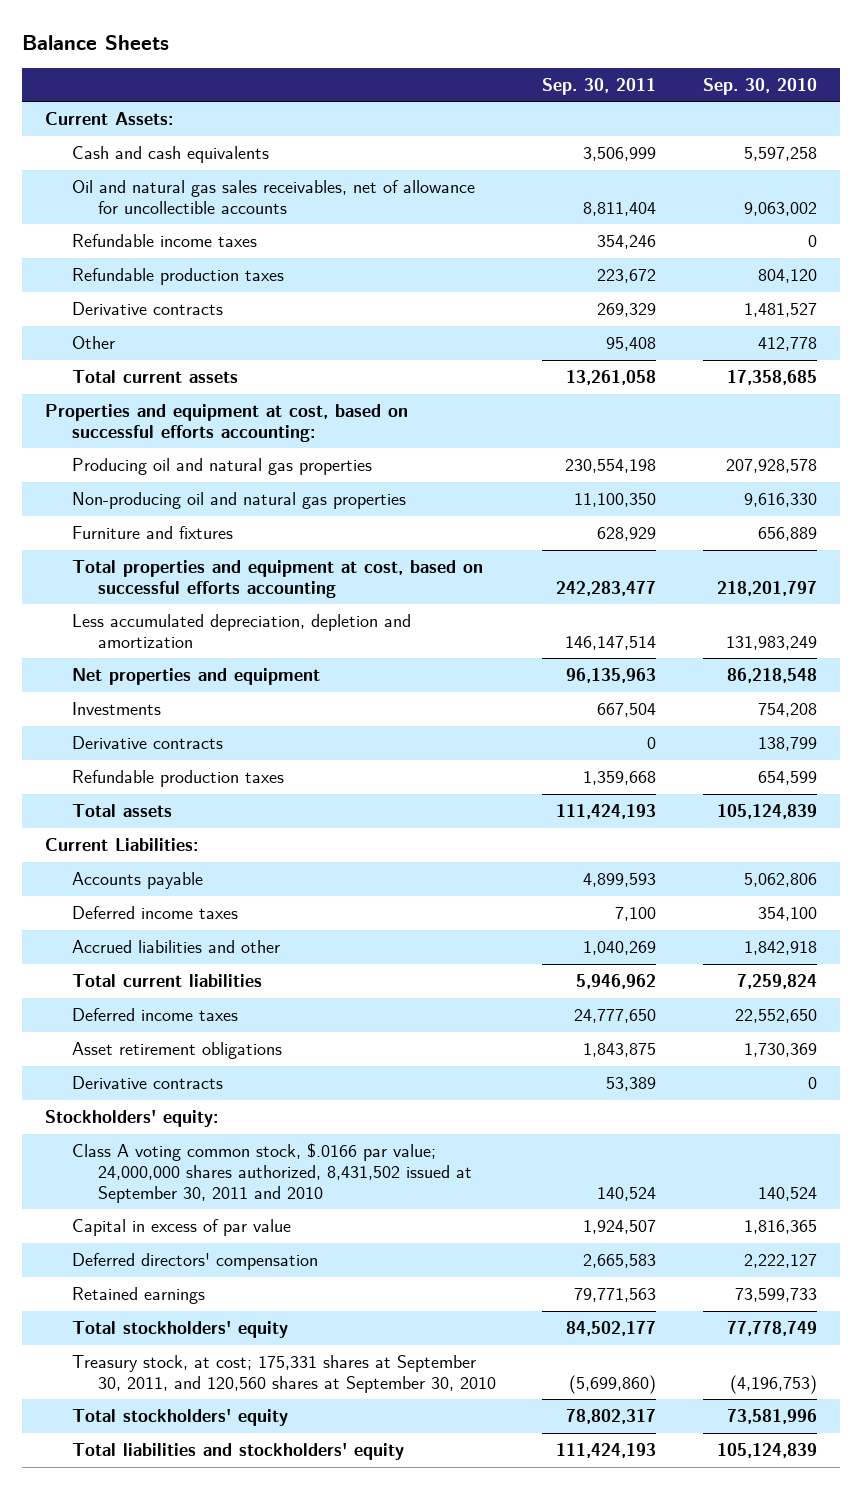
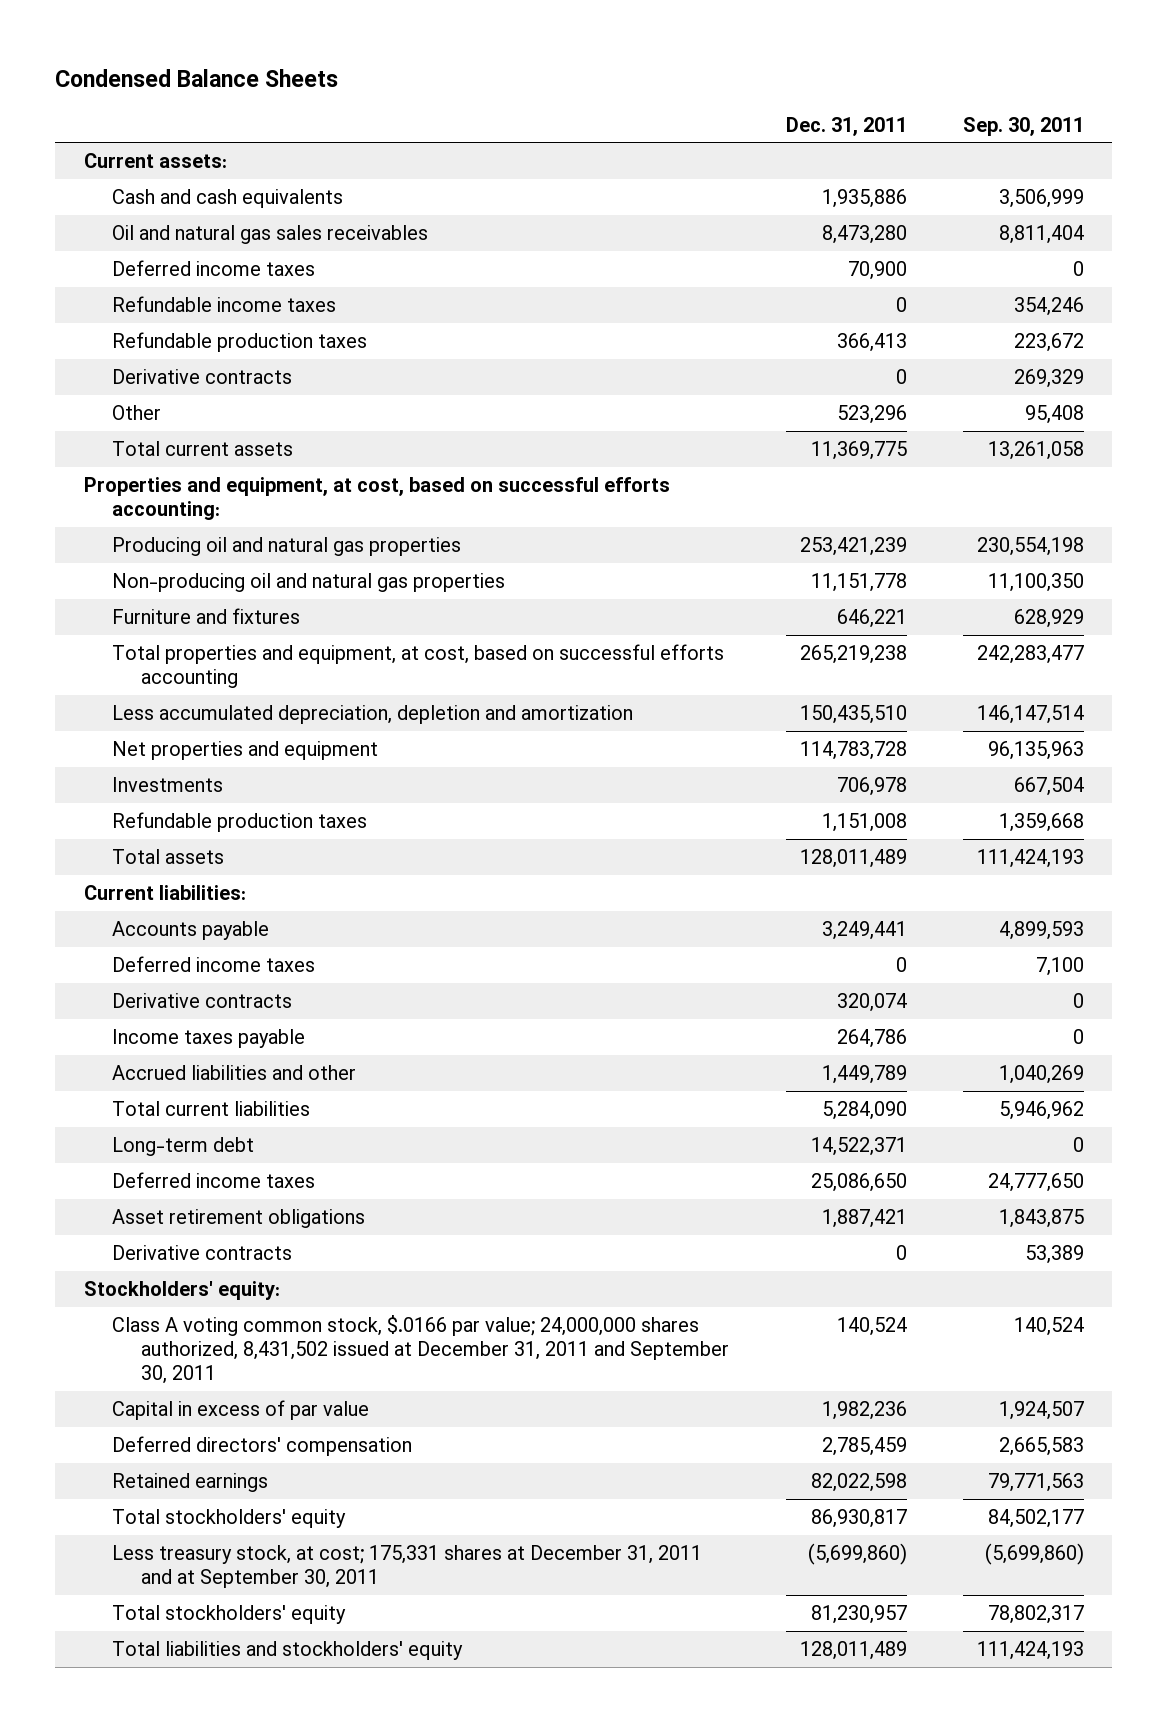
[21,34,169,50] Balance Sheets -> [55,68,339,87] Condensed Balance Sheets
[702,77,817,95] Sep. 30, 2010 -> none
none -> [785,116,907,136] Dec. 31, 2011
[45,112,174,126] Current Assets: -> [83,152,227,168] Current assets:
[71,180,475,214] Oil and natural gas sales receivables, net of allowance for uncollectible accounts -> [112,224,429,244] Oil and natural gas sales receivables
none -> [112,259,316,276] Deferred income taxes
[45,404,409,442] Properties and equipment at cost, based on successful efforts accounting: -> [83,476,670,521] Properties and equipment, at cost, based on successful efforts accounting:
[71,560,483,598] Total properties and equipment at cost, based on successful efforts accounting -> [112,643,725,689] Total properties and equipment, at cost, based on successful efforts accounting
[45,838,199,852] Current Liabilities: -> [83,884,246,900] Current liabilities:
[71,736,223,750] Derivative contracts -> [112,992,293,1008] Derivative contracts
none -> [112,1028,306,1048] Income taxes payable
none -> [112,1136,255,1156] Long-term debt
[71,1143,472,1203] Class A voting common stock, $.0166 par value; 24,000,000 shares authorized, 8,431,502 issued at September 30, 2011 and 2010 -> [112,1314,730,1385] Class A voting common stock, $.0166 par value; 24,000,000 shares authorized, 8,431,502 issued at December 31, 2011 and September 30, 2011
[71,1355,496,1393] Treasury stock, at cost; 175,331 shares at September 30, 2011, and 120,560 shares at September 30, 2010 -> [112,1544,703,1589] Less treasury stock, at cost; 175,331 shares at December 31, 2011 and at September 30, 2011

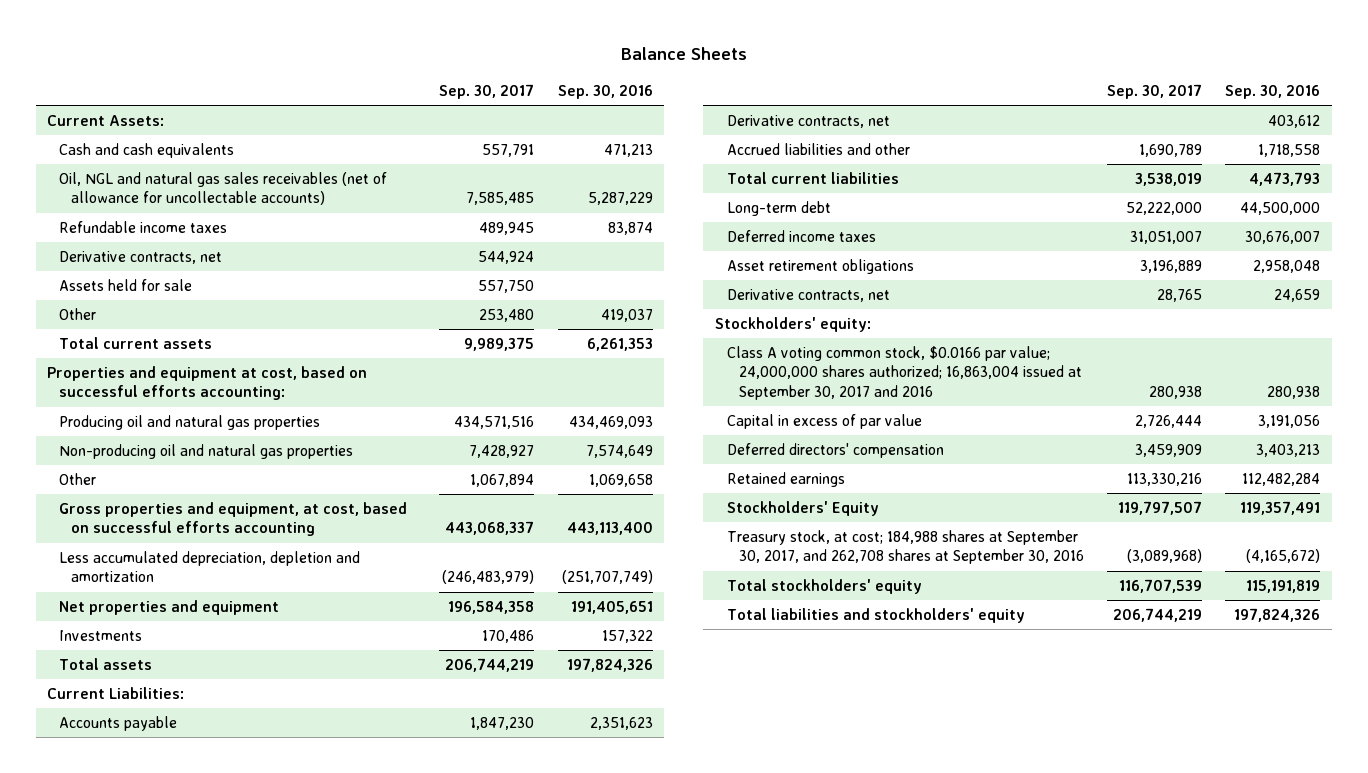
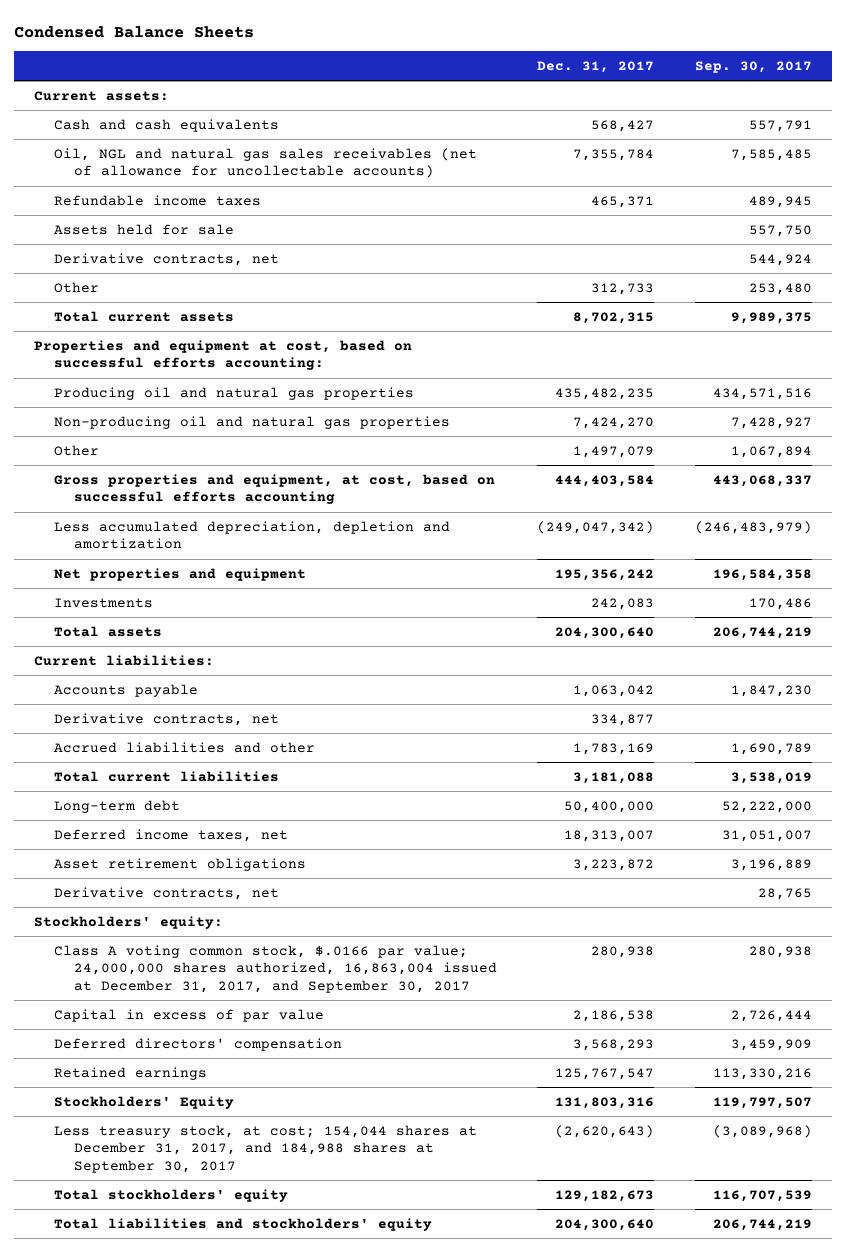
[620,47,747,61] Balance Sheets -> [13,25,254,38] Condensed Balance Sheets
[557,84,653,99] Sep. 30, 2016 -> none
none -> [537,60,655,73] Dec. 31, 2017
[47,115,165,127] Current Assets: -> [34,90,170,101] Current assets:
[59,251,223,265] Derivative contracts, net -> [54,252,280,266] Derivative contracts, net
[47,687,185,700] Current Liabilities: -> [34,654,215,666] Current liabilities:
[726,230,876,243] Deferred income taxes -> [54,828,289,842] Deferred income taxes, net
[726,346,1082,400] Class A voting common stock, $0.0166 par value; 24,000,000 shares authorized; 16,863,004 issued at September 30, 2017 and 2016 -> [54,944,498,994] Class A voting common stock, $.0166 par value; 24,000,000 shares authorized, 16,863,004 issued at December 31, 2017, and September 30, 2017
[726,530,1084,565] Treasury stock, at cost; 184,988 shares at September 30, 2017, and 262,708 shares at September 30, 2016 -> [54,1124,478,1174] Less treasury stock, at cost; 154,044 shares at December 31, 2017, and 184,988 shares at September 30, 2017

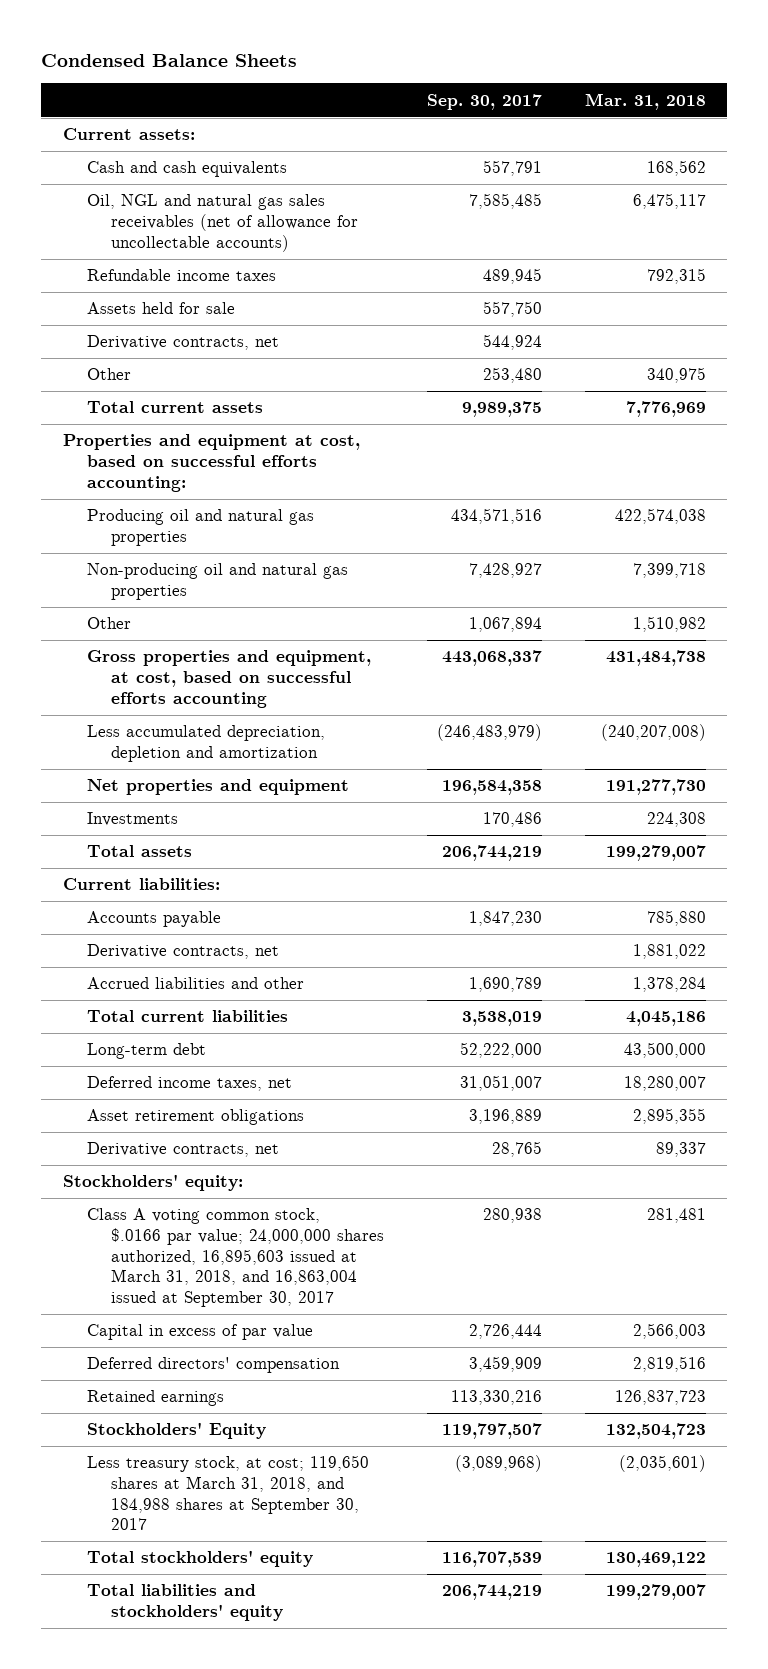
[537,60,655,73] Dec. 31, 2017 -> none
none -> [584,92,706,110] Mar. 31, 2018
[54,944,498,994] Class A voting common stock, $.0166 par value; 24,000,000 shares authorized, 16,863,004 issued at December 31, 2017, and September 30, 2017 -> [87,1208,385,1307] Class A voting common stock, $.0166 par value; 24,000,000 shares authorized, 16,895,603 issued at March 31, 2018, and 16,863,004 issued at September 30, 2017
[54,1124,478,1174] Less treasury stock, at cost; 154,044 shares at December 31, 2017, and 184,988 shares at September 30, 2017 -> [87,1455,370,1531] Less treasury stock, at cost; 119,650 shares at March 31, 2018, and 184,988 shares at September 30, 2017

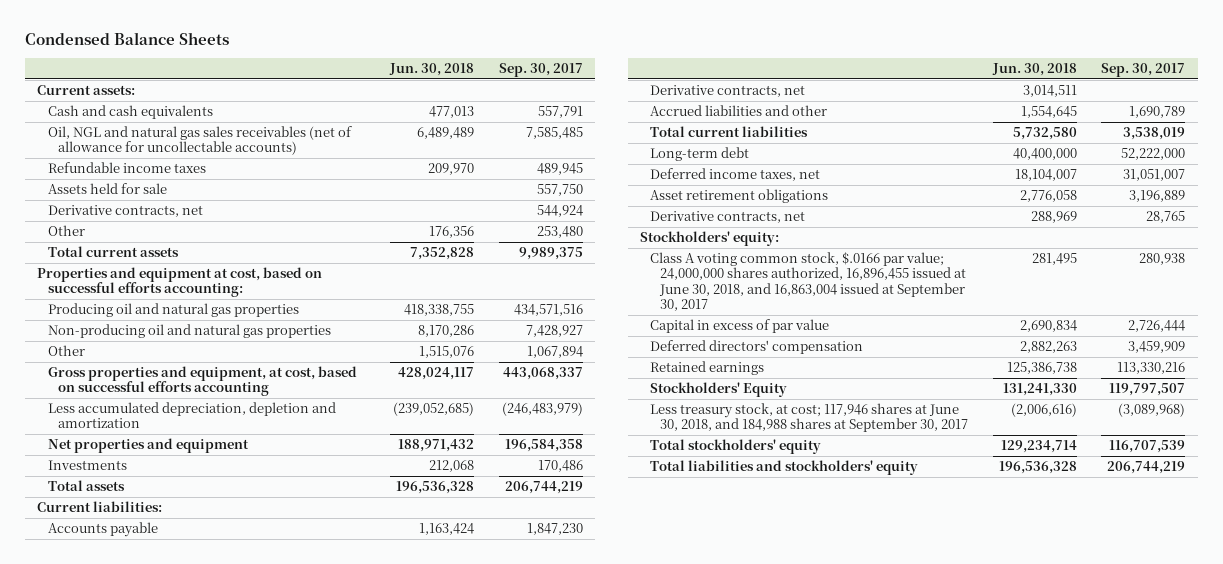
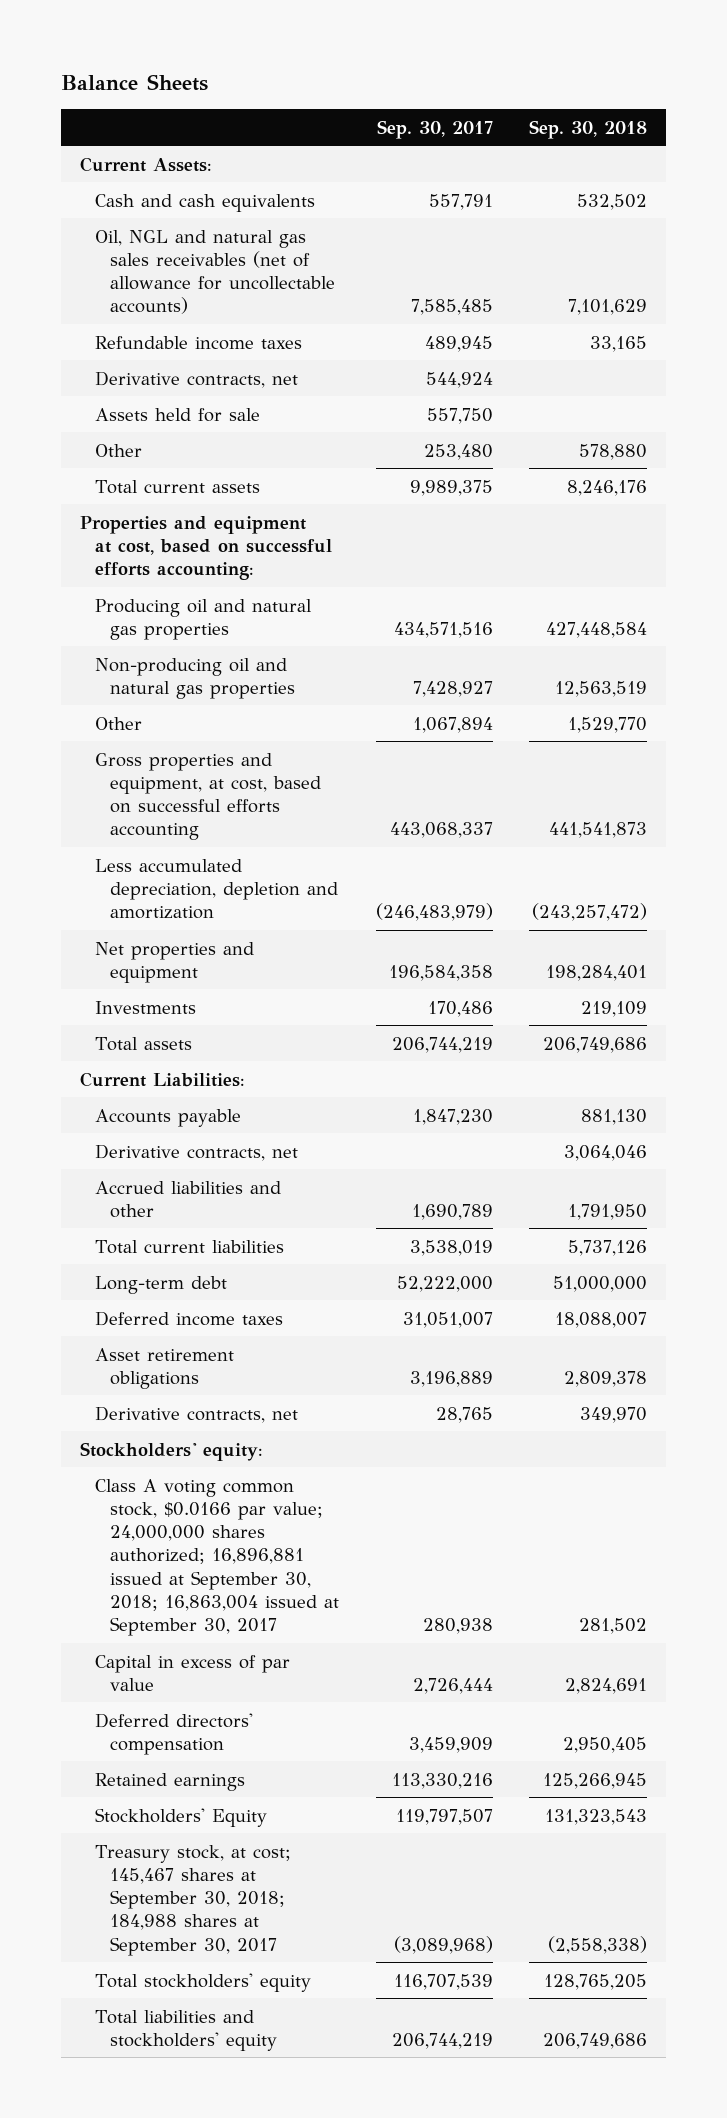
[25,32,230,46] Condensed Balance Sheets -> [61,74,209,92] Balance Sheets
[389,63,475,77] Jun. 30, 2018 -> none
none -> [529,119,648,139] Sep. 30, 2018
[37,85,136,96] Current assets: -> [79,156,212,172] Current Assets:
[47,183,167,195] Assets held for sale -> [94,407,260,422] Assets held for sale
[37,501,163,513] Current liabilities: -> [79,1071,245,1087] Current Liabilities:
[650,168,821,182] Deferred income taxes, net -> [94,1310,283,1326] Deferred income taxes
[650,252,967,311] Class A voting common stock, $.0166 par value; 24,000,000 shares authorized, 16,896,455 issued at June 30, 2018, and 16,863,004 issued at September 30, 2017 -> [94,1478,340,1637] Class A voting common stock, $0.0166 par value; 24,000,000 shares authorized; 16,896,881 issued at September 30, 2018; 16,863,004 issued at September 30, 2017
[650,403,969,433] Less treasury stock, at cost; 117,946 shares at June 30, 2018, and 184,988 shares at September 30, 2017 -> [94,1844,291,1956] Treasury stock, at cost; 145,467 shares at September 30, 2018; 184,988 shares at September 30, 2017

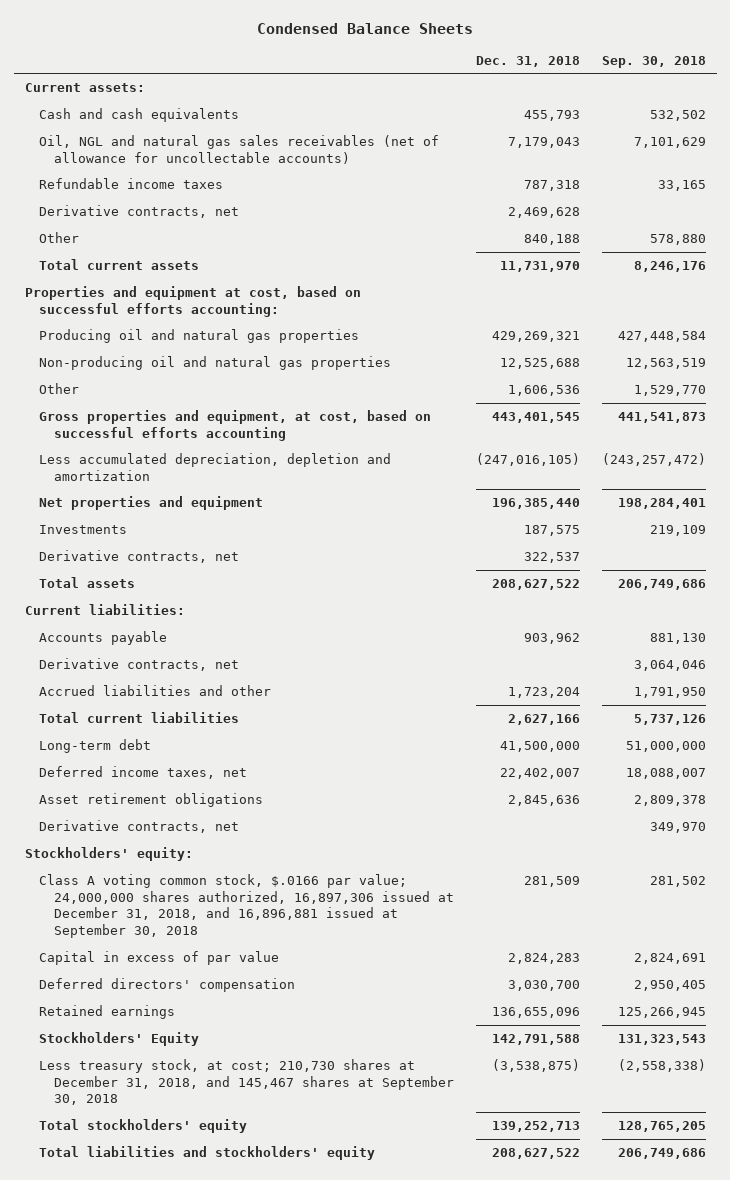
[61,74,209,92] Balance Sheets -> [257,22,474,34] Condensed Balance Sheets
[376,119,493,139] Sep. 30, 2017 -> none
none -> [475,55,580,67] Dec. 31, 2018
[79,156,212,172] Current Assets: -> [24,83,145,93] Current assets:
[94,407,260,422] Assets held for sale -> none
none -> [39,550,240,564] Derivative contracts, net
[79,1071,245,1087] Current Liabilities: -> [24,604,185,616] Current liabilities:
[94,1310,283,1326] Deferred income taxes -> [39,766,248,780] Deferred income taxes, net
[94,1478,340,1637] Class A voting common stock, $0.0166 par value; 24,000,000 shares authorized; 16,896,881 issued at September 30, 2018; 16,863,004 issued at September 30, 2017 -> [39,874,455,938] Class A voting common stock, $.0166 par value; 24,000,000 shares authorized, 16,897,306 issued at December 31, 2018, and 16,896,881 issued at September 30, 2018
[94,1844,291,1956] Treasury stock, at cost; 145,467 shares at September 30, 2018; 184,988 shares at September 30, 2017 -> [39,1059,455,1106] Less treasury stock, at cost; 210,730 shares at December 31, 2018, and 145,467 shares at September 30, 2018

